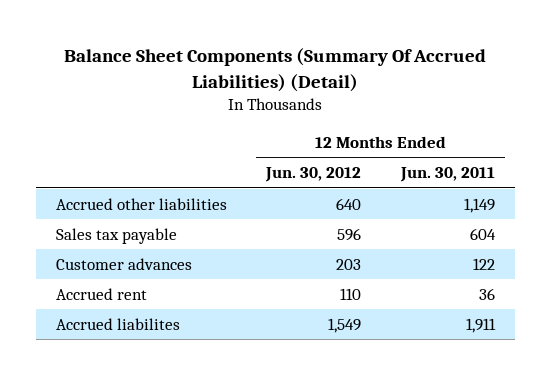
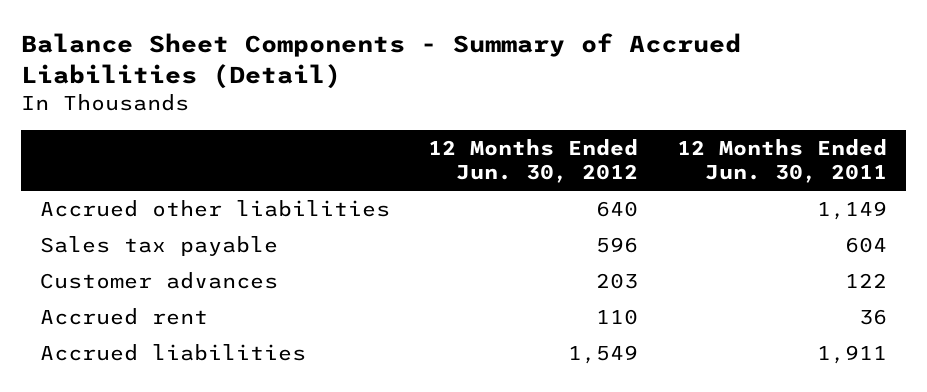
[64,47,487,92] Balance Sheet Components (Summary Of Accrued Liabilities) (Detail) -> [20,32,741,89] Balance Sheet Components - Summary of Accrued Liabilities (Detail)
[55,317,180,330] Accrued liabilites -> [39,344,306,362] Accrued liabilities

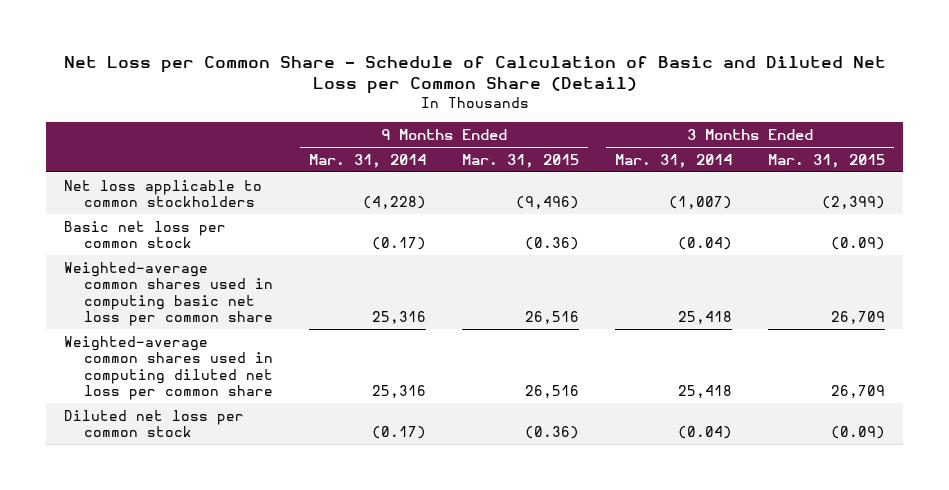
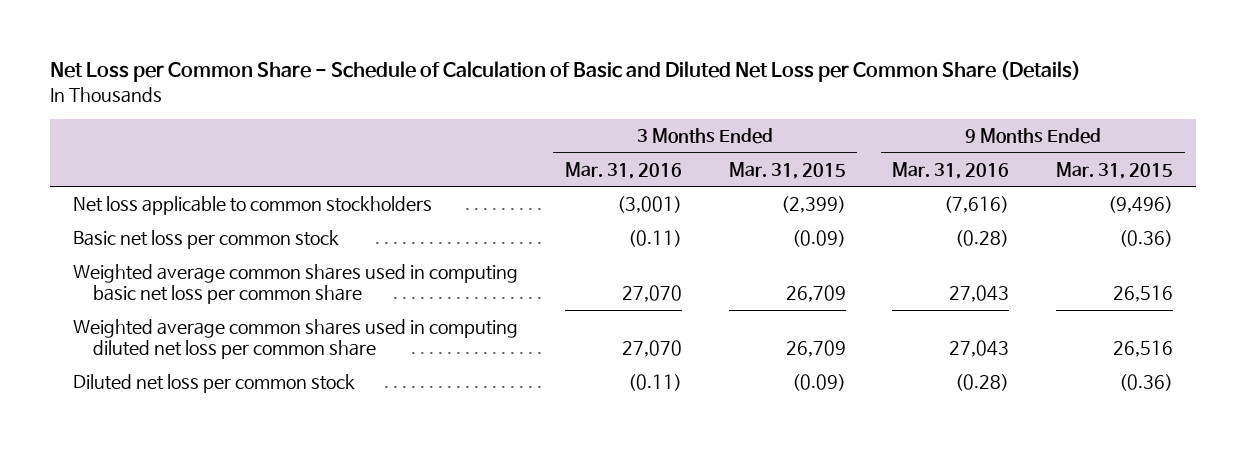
[63,55,886,95] Net Loss per Common Share - Schedule of Calculation of Basic and Diluted Net Loss per Common Share (Detail) -> [49,61,1081,83] Net Loss per Common Share - Schedule of Calculation of Basic and Diluted Net Loss per Common Share (Details)
[308,153,426,168] Mar. 31, 2014 -> none
[615,153,733,168] Mar. 31, 2014 -> none
none -> [564,161,682,179] Mar. 31, 2016
none -> [892,161,1010,179] Mar. 31, 2016
[63,261,273,327] Weighted-average common shares used in computing basic net loss per common share -> [73,264,519,305] Weighted average common shares used in computing basic net loss per common share
[63,335,273,401] Weighted-average common shares used in computing diluted net loss per common share -> [73,319,519,360] Weighted average common shares used in computing diluted net loss per common share

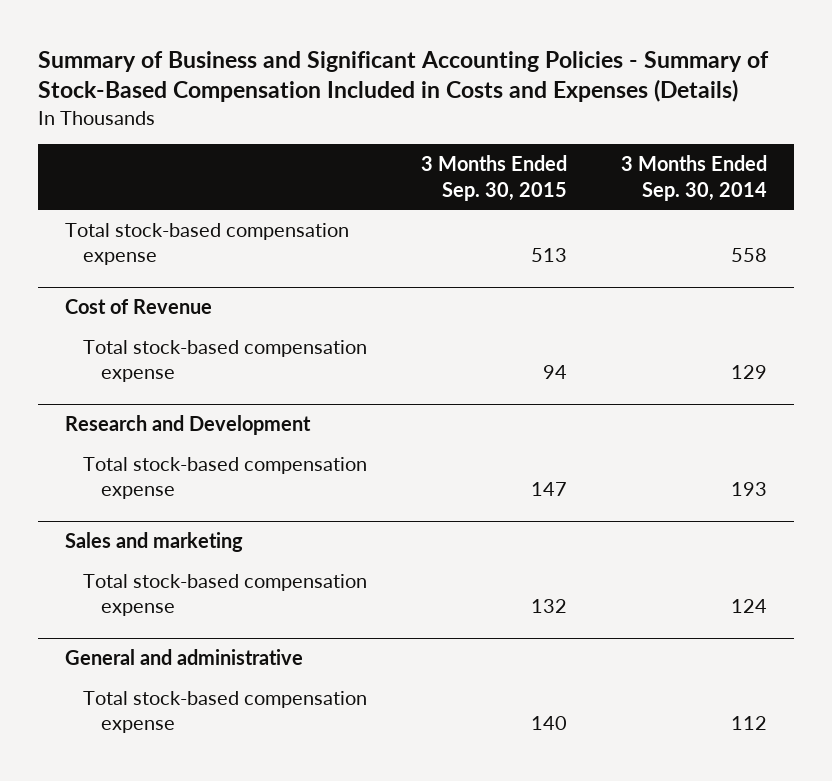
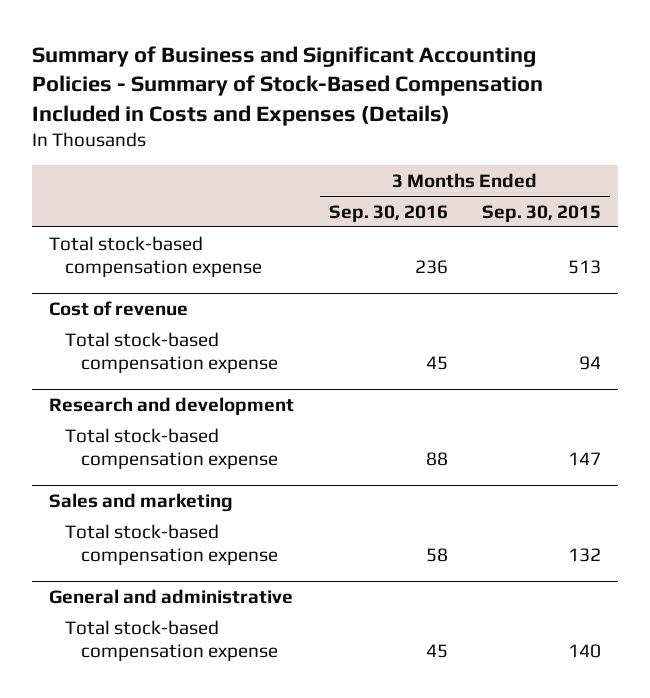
[621,155,768,201] 3 Months Ended Sep. 30, 2014 -> none
none -> [328,204,448,222] Sep. 30, 2016
[64,299,212,315] Cost of Revenue -> [49,301,189,317] Cost of revenue
[64,415,311,436] Research and Development -> [49,397,295,416] Research and development

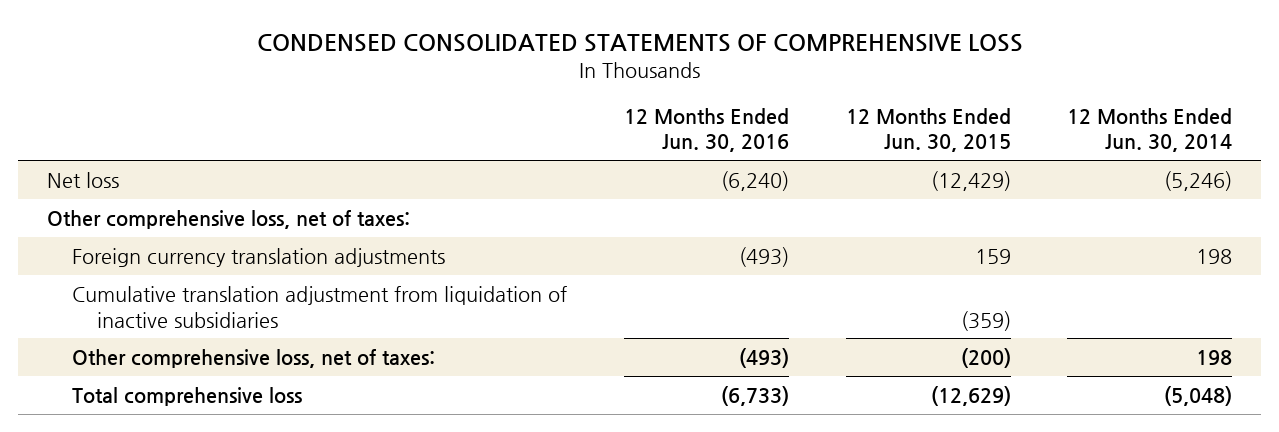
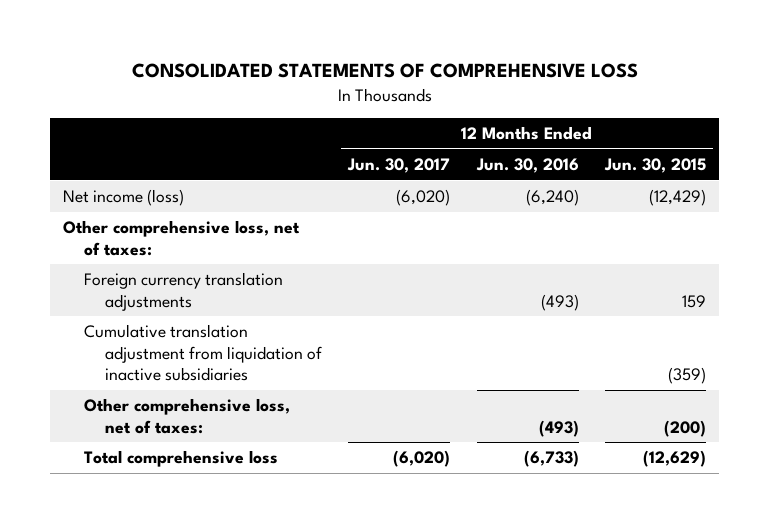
[256,33,1023,52] CONDENSED CONSOLIDATED STATEMENTS OF COMPREHENSIVE LOSS -> [131,62,638,78] CONSOLIDATED STATEMENTS OF COMPREHENSIVE LOSS
[1067,107,1233,153] 12 Months Ended Jun. 30, 2014 -> none
none -> [347,158,451,174] Jun. 30, 2017
[46,171,119,188] Net loss -> [63,189,185,207] Net income (loss)

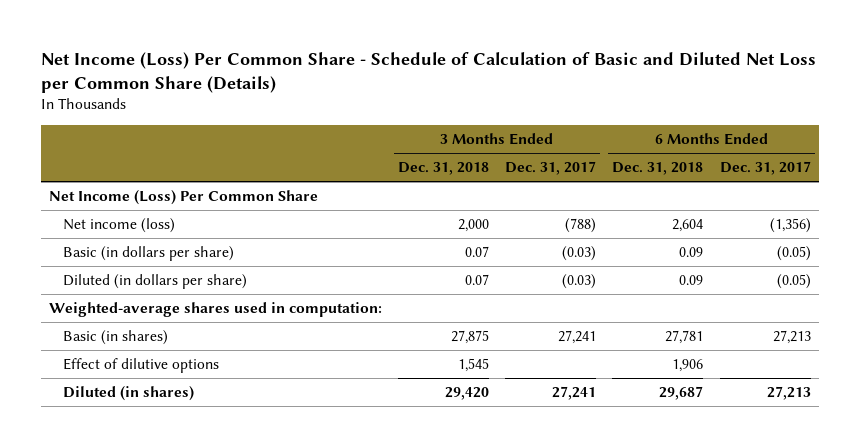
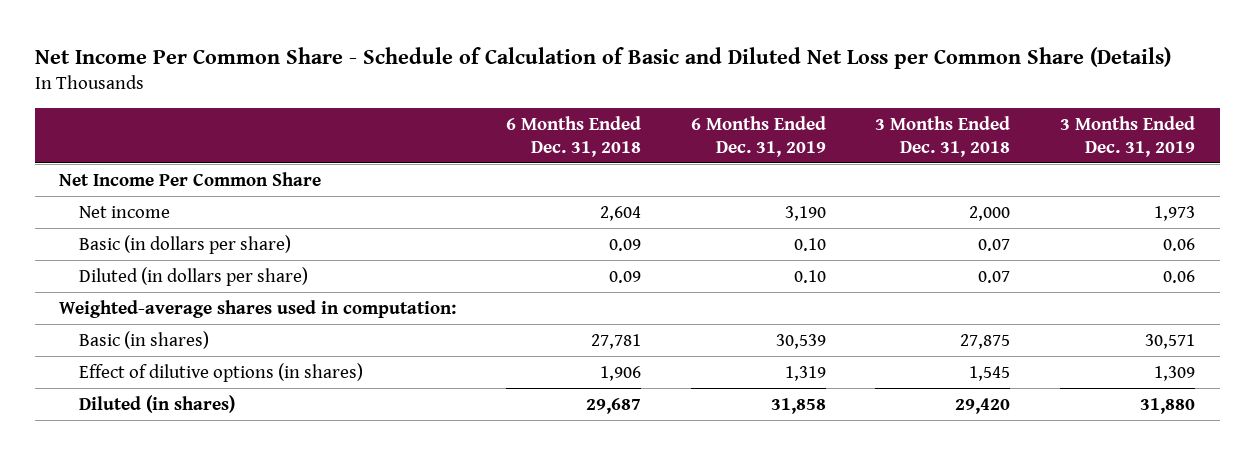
[40,51,816,93] Net Income (Loss) Per Common Share - Schedule of Calculation of Basic and Diluted Net Loss per Common Share (Details) -> [34,46,1171,69] Net Income Per Common Share - Schedule of Calculation of Basic and Diluted Net Loss per Common Share (Details)
[505,161,597,176] Dec. 31, 2017 -> none
[719,161,811,176] Dec. 31, 2017 -> none
none -> [690,115,826,157] 6 Months Ended Dec. 31, 2019
none -> [1059,115,1195,157] 3 Months Ended Dec. 31, 2019
[48,190,318,206] Net Income (Loss) Per Common Share -> [59,171,322,186] Net Income Per Common Share
[62,218,175,234] Net income (loss) -> [79,205,171,218] Net income
[62,358,219,374] Effect of dilutive options -> [79,362,364,382] Effect of dilutive options (in shares)

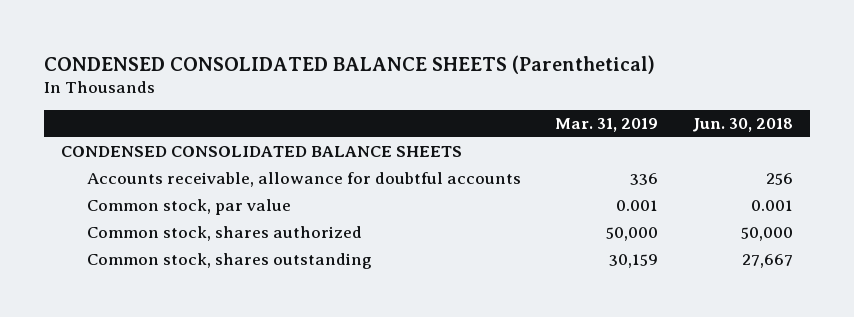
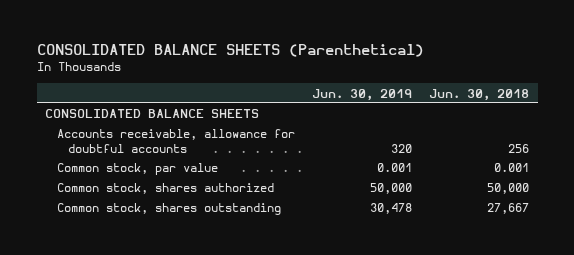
[44,54,656,74] CONDENSED CONSOLIDATED BALANCE SHEETS (Parenthetical) -> [36,44,424,58] CONSOLIDATED BALANCE SHEETS (Parenthetical)
[554,118,658,133] Mar. 31, 2019 -> none
none -> [311,88,412,101] Jun. 30, 2019
[61,146,463,158] CONDENSED CONSOLIDATED BALANCE SHEETS -> [45,109,260,119] CONSOLIDATED BALANCE SHEETS

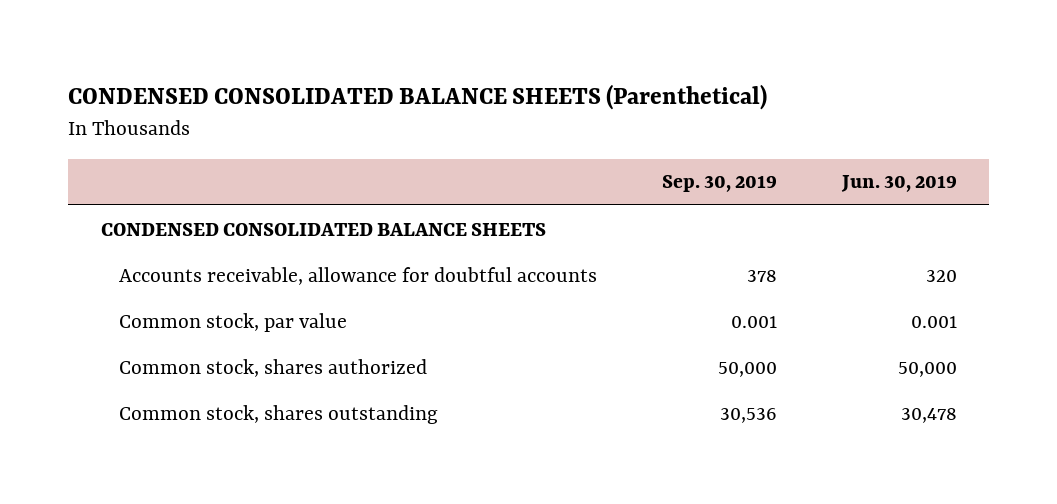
[36,44,424,58] CONSOLIDATED BALANCE SHEETS (Parenthetical) -> [68,84,768,111] CONDENSED CONSOLIDATED BALANCE SHEETS (Parenthetical)
[429,88,530,101] Jun. 30, 2018 -> none
none -> [661,175,777,193] Sep. 30, 2019
[45,109,260,119] CONSOLIDATED BALANCE SHEETS -> [100,222,546,236] CONDENSED CONSOLIDATED BALANCE SHEETS

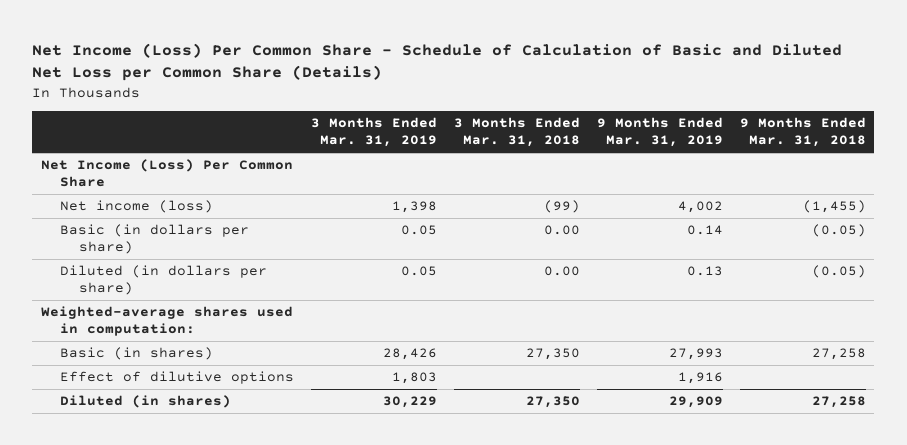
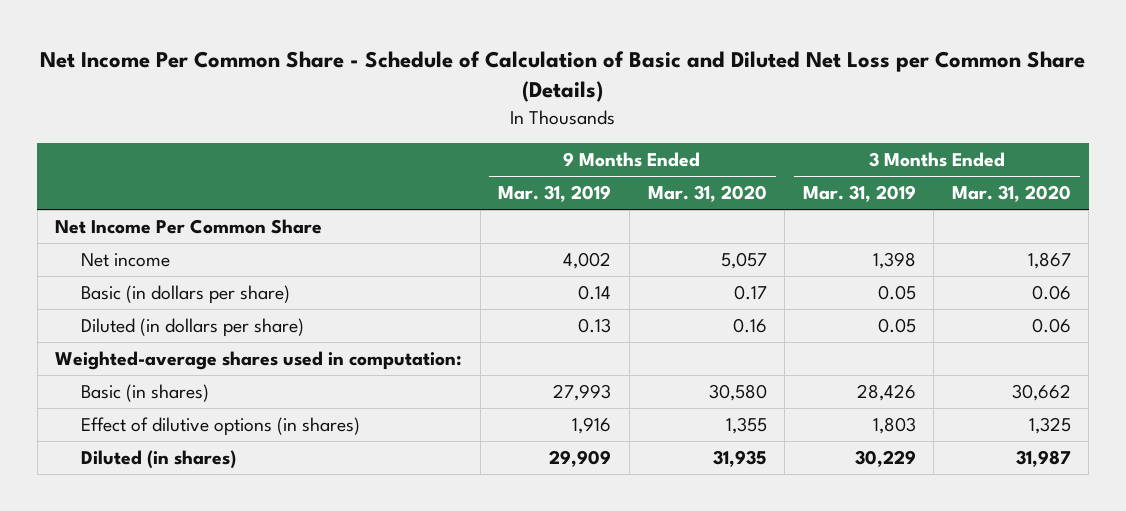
[32,42,843,82] Net Income (Loss) Per Common Share - Schedule of Calculation of Basic and Diluted Net Loss per Common Share (Details) -> [40,51,1086,103] Net Income Per Common Share - Schedule of Calculation of Basic and Diluted Net Loss per Common Share (Details)
[453,117,580,148] 3 Months Ended Mar. 31, 2018 -> none
[739,117,866,148] 9 Months Ended Mar. 31, 2018 -> none
none -> [647,185,767,203] Mar. 31, 2020
none -> [951,185,1071,203] Mar. 31, 2020
[40,159,293,188] Net Income (Loss) Per Common Share -> [55,218,323,234] Net Income Per Common Share
[59,200,213,214] Net income (loss) -> [80,252,170,267] Net income
[59,371,294,385] Effect of dilutive options -> [80,416,360,436] Effect of dilutive options (in shares)

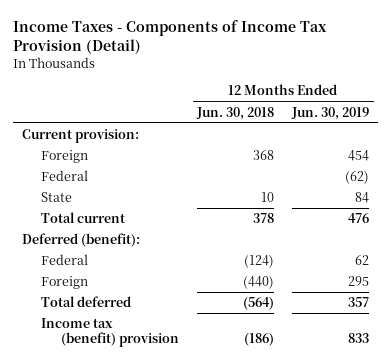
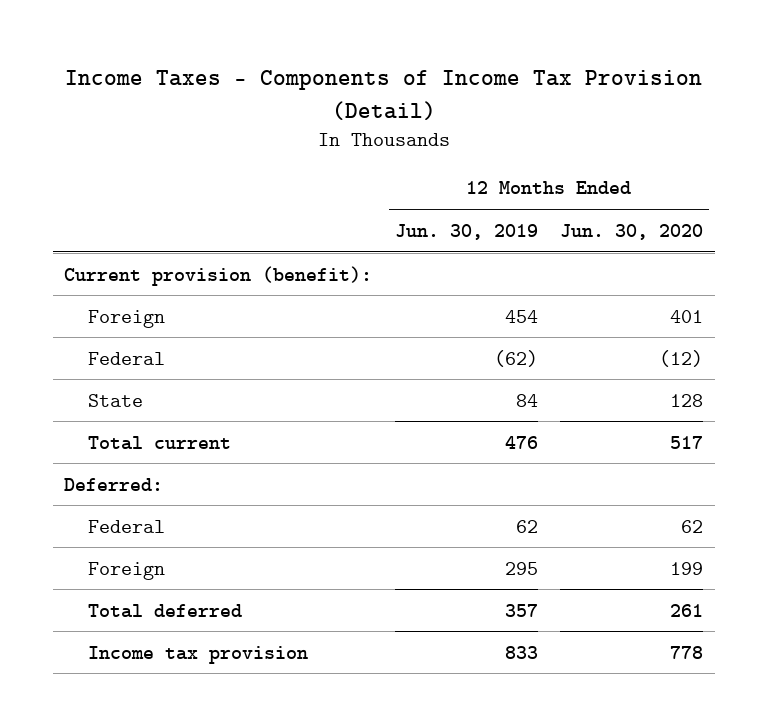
[196,106,275,120] Jun. 30, 2018 -> none
none -> [560,223,704,240] Jun. 30, 2020
[21,129,139,144] Current provision: -> [64,265,373,286] Current provision (benefit):
[21,233,140,248] Deferred (benefit): -> [64,477,164,491] Deferred:
[41,318,180,347] Income tax (benefit) provision -> [88,645,309,664] Income tax provision

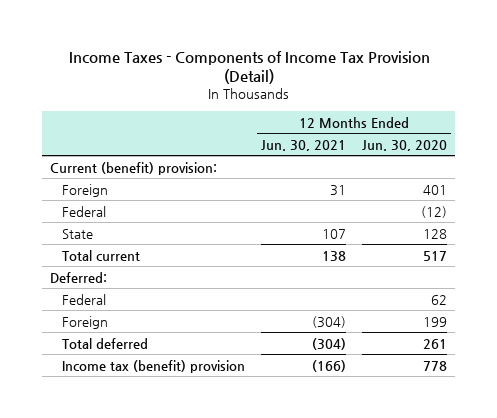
[394,223,538,240] Jun. 30, 2019 -> none
none -> [260,139,346,151] Jun. 30, 2021
[64,265,373,286] Current provision (benefit): -> [50,161,218,175] Current (benefit) provision:
[88,645,309,664] Income tax provision -> [61,359,245,373] Income tax (benefit) provision

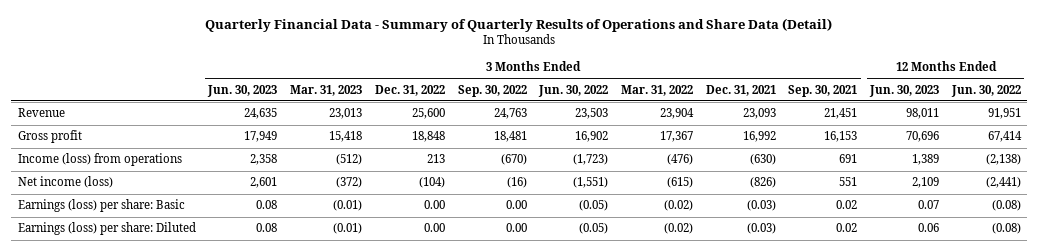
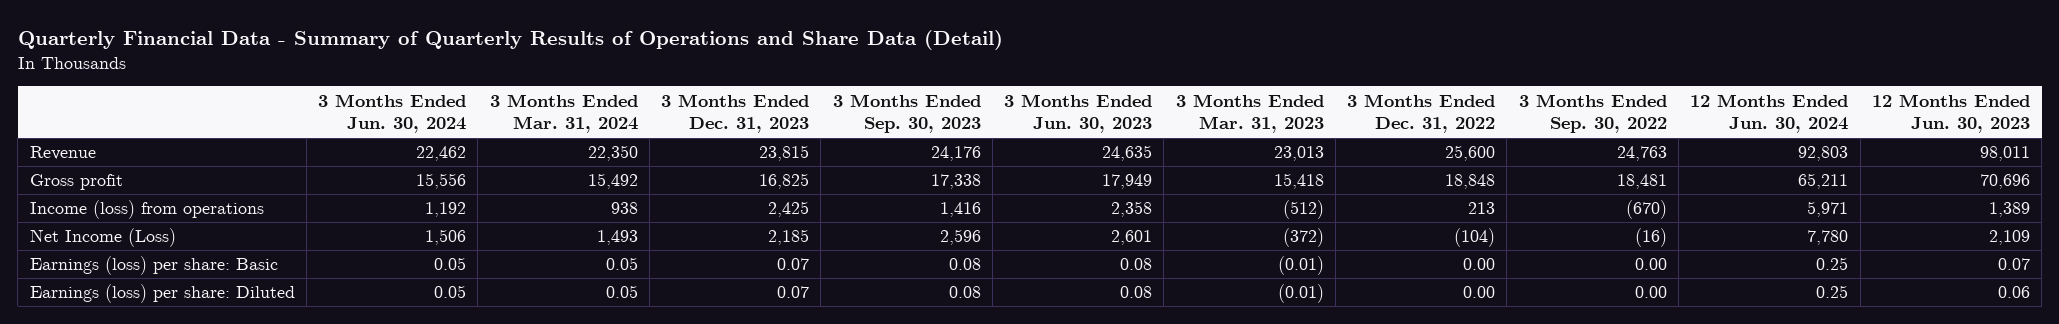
[538,84,609,97] Jun. 30, 2022 -> none
[621,84,694,96] Mar. 31, 2022 -> none
[705,84,776,96] Dec. 31, 2021 -> none
[788,84,858,97] Sep. 30, 2021 -> none
[950,84,1021,97] Jun. 30, 2022 -> none
none -> [318,93,467,134] 3 Months Ended Jun. 30, 2024
none -> [489,93,638,134] 3 Months Ended Mar. 31, 2024
none -> [661,93,810,134] 3 Months Ended Dec. 31, 2023
none -> [832,93,981,134] 3 Months Ended Sep. 30, 2023
none -> [1690,93,1849,134] 12 Months Ended Jun. 30, 2024
[17,176,113,189] Net income (loss) -> [29,228,176,248] Net Income (Loss)

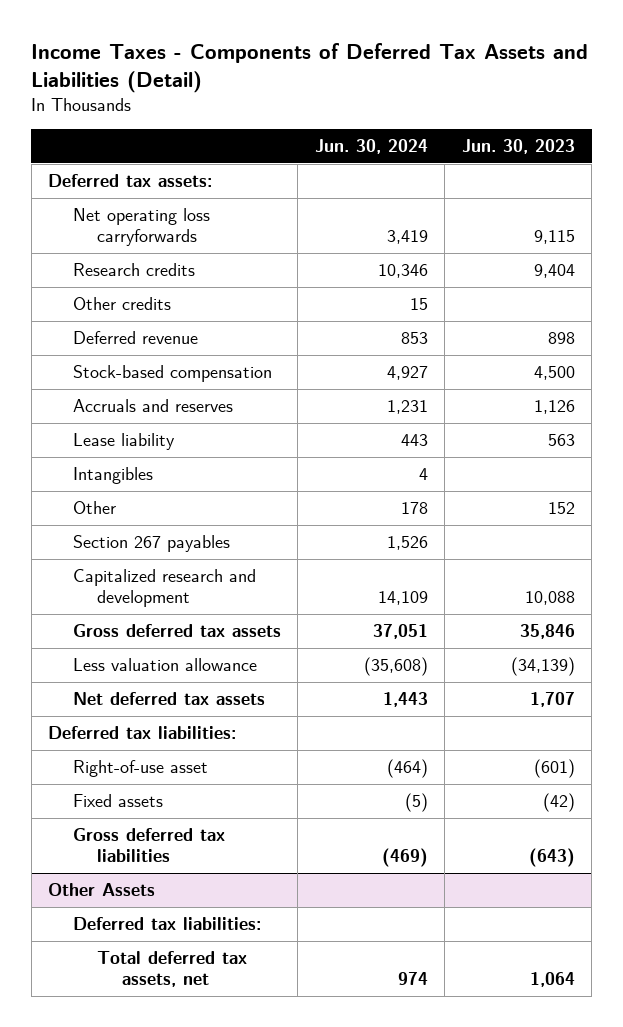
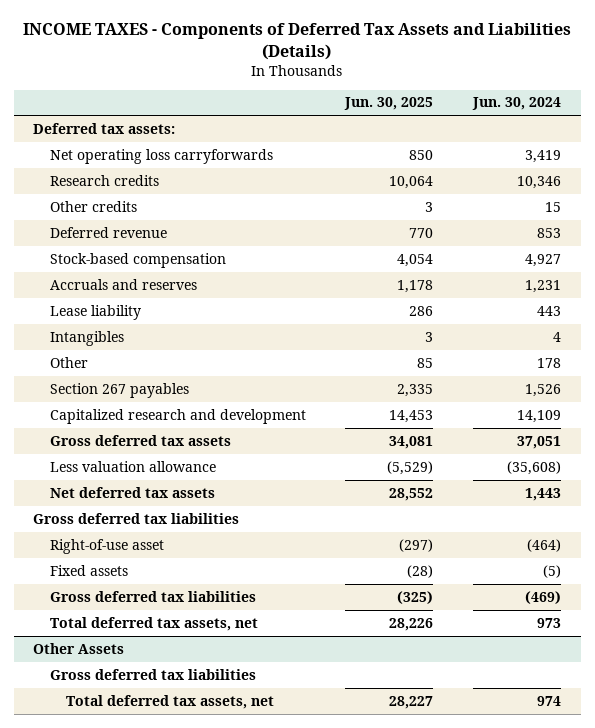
[31,42,589,93] Income Taxes - Components of Deferred Tax Assets and Liabilities (Detail) -> [23,23,572,60] INCOME TAXES - Components of Deferred Tax Assets and Liabilities (Details)
[461,139,575,155] Jun. 30, 2023 -> none
none -> [344,97,434,111] Jun. 30, 2025
[48,726,237,740] Deferred tax liabilities: -> [33,512,240,524] Gross deferred tax liabilities
none -> [49,616,258,631] Total deferred tax assets, net
[72,917,261,931] Deferred tax liabilities: -> [49,668,256,680] Gross deferred tax liabilities

